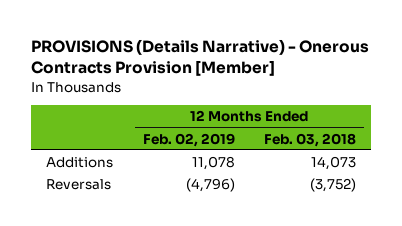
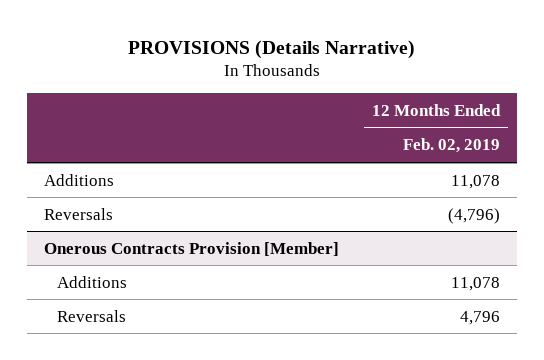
[31,39,370,77] PROVISIONS (Details Narrative) - Onerous Contracts Provision [Member] -> [128,39,416,59] PROVISIONS (Details Narrative)
[264,132,357,147] Feb. 03, 2018 -> none
none -> [43,241,339,256] Onerous Contracts Provision [Member]
none -> [56,275,127,288] Additions
none -> [56,309,126,322] Reversals

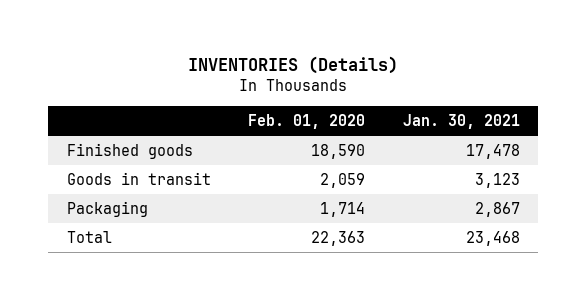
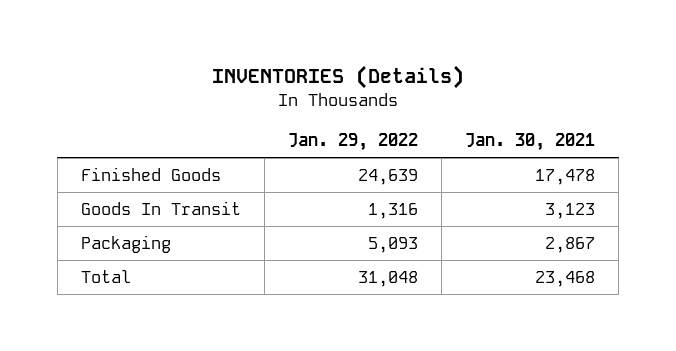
[248,114,366,130] Feb. 01, 2020 -> none
none -> [287,133,418,152] Jan. 29, 2022
[66,143,193,160] Finished goods -> [80,166,221,181] Finished Goods
[66,172,211,186] Goods in transit -> [80,200,241,215] Goods In Transit

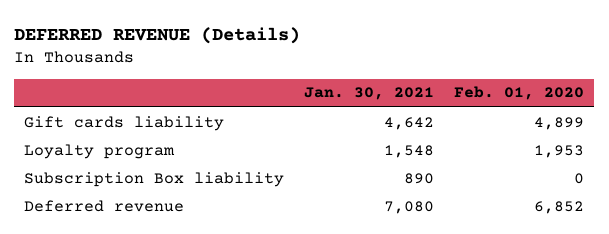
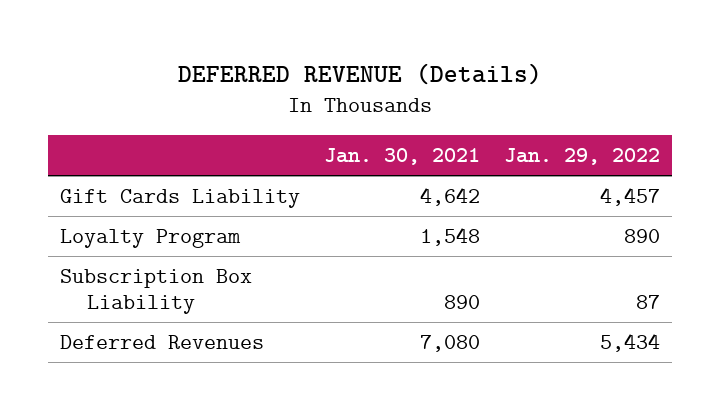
[454,86,585,101] Feb. 01, 2020 -> none
none -> [504,147,661,165] Jan. 29, 2022
[24,199,185,212] Deferred revenue -> none
[24,115,225,131] Gift cards liability -> [59,188,300,208] Gift Cards Liability
[24,143,176,159] Loyalty program -> [59,228,241,248] Loyalty Program
[24,171,285,187] Subscription Box liability -> [59,268,252,314] Subscription Box Liability
none -> [59,334,264,349] Deferred Revenues

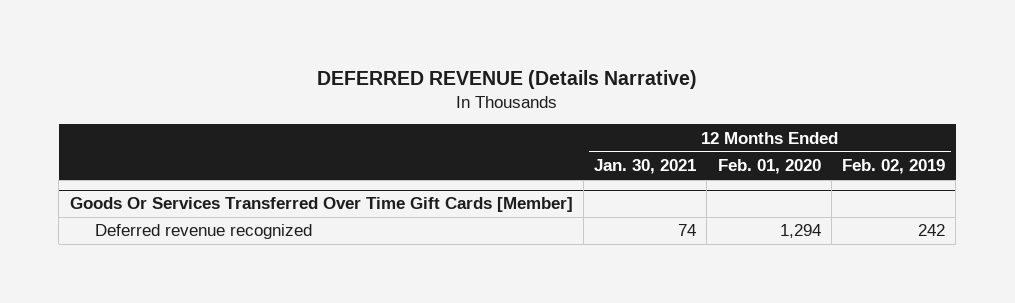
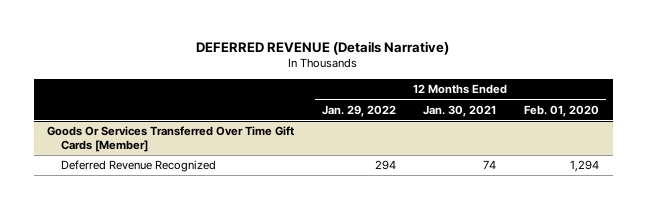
[842,159,946,175] Feb. 02, 2019 -> none
none -> [321,104,396,117] Jan. 29, 2022
[94,224,312,240] Deferred revenue recognized -> [60,160,216,173] Deferred Revenue Recognized

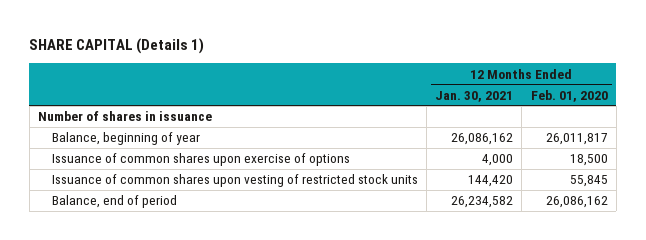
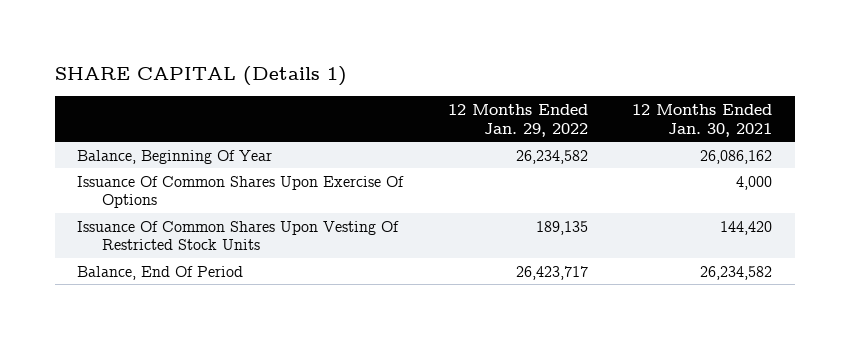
[530,89,608,102] Feb. 01, 2020 -> none
none -> [447,103,588,137] 12 Months Ended Jan. 29, 2022
[38,111,213,122] Number of shares in issuance -> none
[51,132,200,146] Balance, beginning of year -> [77,149,273,164] Balance, Beginning Of Year
[51,153,350,167] Issuance of common shares upon exercise of options -> [77,175,405,209] Issuance Of Common Shares Upon Exercise Of Options
[51,174,418,188] Issuance of common shares upon vesting of restricted stock units -> [77,220,400,251] Issuance Of Common Shares Upon Vesting Of Restricted Stock Units
[51,195,177,209] Balance, end of period -> [77,265,244,280] Balance, End Of Period

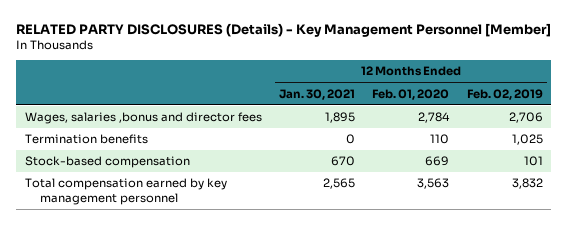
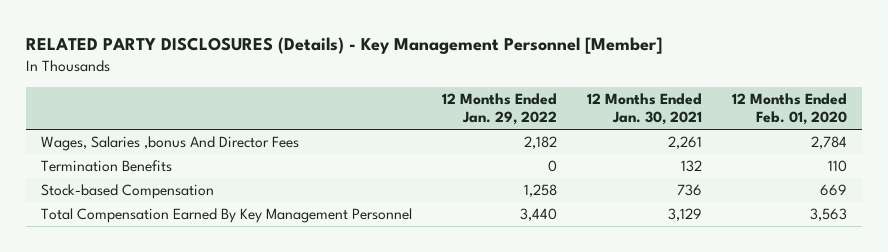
[466,88,543,100] Feb. 02, 2019 -> none
none -> [442,92,558,126] 12 Months Ended Jan. 29, 2022
[24,112,262,125] Wages, salaries ,bonus and director fees -> [41,135,300,151] Wages, Salaries ,bonus And Director Fees
[325,112,356,124] 1,895 -> [668,135,703,149] 2,261
[24,134,148,145] Termination benefits -> [41,159,173,172] Termination Benefits
[346,134,356,145] 0 -> [681,159,703,172] 132
[24,156,190,169] Stock-based compensation -> [41,183,215,199] Stock-based Compensation
[331,156,356,167] 670 -> [677,183,703,196] 736
[24,178,227,205] Total compensation earned by key management personnel -> [41,207,413,223] Total Compensation Earned By Key Management Personnel
[323,178,356,190] 2,565 -> [668,207,703,221] 3,129

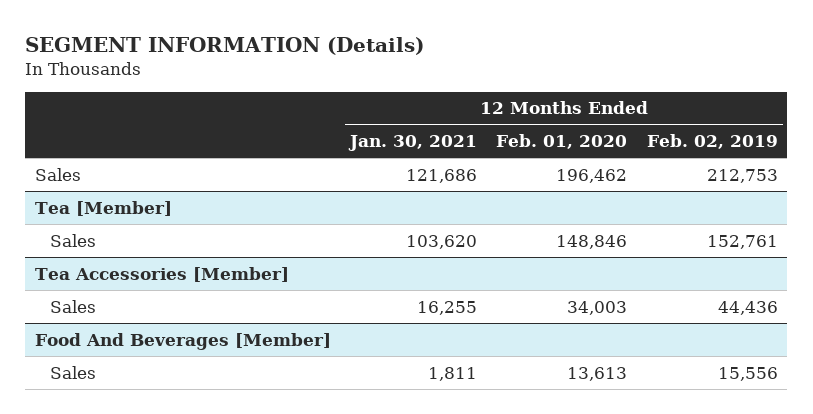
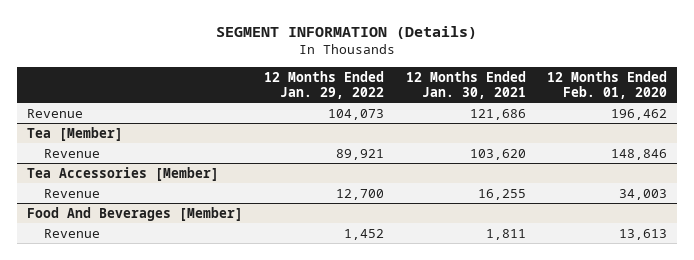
[646,134,778,150] Feb. 02, 2019 -> none
none -> [264,70,385,99] 12 Months Ended Jan. 29, 2022
[34,167,81,181] Sales -> [27,108,84,118] Revenue
[50,233,97,247] Sales -> [43,148,100,158] Revenue
[50,299,97,313] Sales -> [43,188,100,198] Revenue
[50,365,97,379] Sales -> [43,228,100,238] Revenue

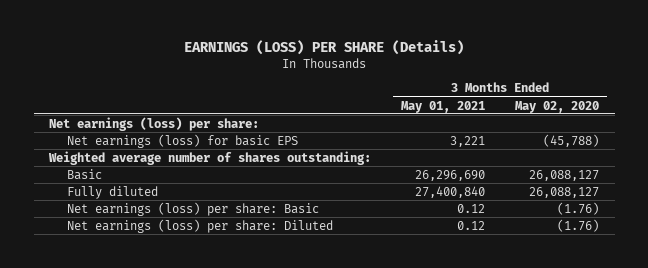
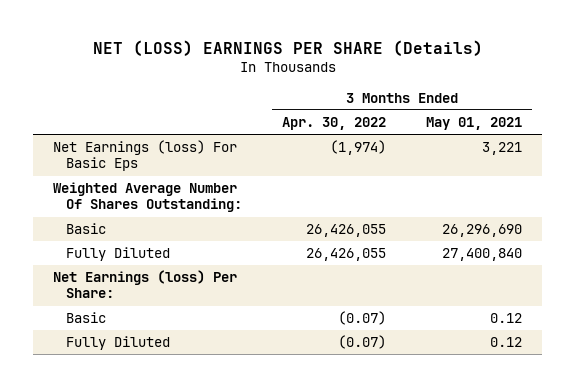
[184,39,465,55] EARNINGS (LOSS) PER SHARE (Details) -> [92,39,483,56] NET (LOSS) EARNINGS PER SHARE (Details)
[515,100,600,113] May 02, 2020 -> none
none -> [282,116,387,130] Apr. 30, 2022
[48,116,259,131] Net earnings (loss) per share: -> none
[66,133,298,148] Net earnings (loss) for basic EPS -> [53,140,238,172] Net Earnings (loss) For Basic Eps
[47,150,371,165] Weighted average number of shares outstanding: -> [53,182,243,213] Weighted Average Number Of Shares Outstanding:
[66,185,158,199] Fully diluted -> [66,247,171,262] Fully Diluted
none -> [53,270,238,299] Net Earnings (loss) Per Share:
[66,201,319,216] Net earnings (loss) per share: Basic -> [66,312,107,324] Basic
[66,218,333,233] Net earnings (loss) per share: Diluted -> [66,336,171,351] Fully Diluted

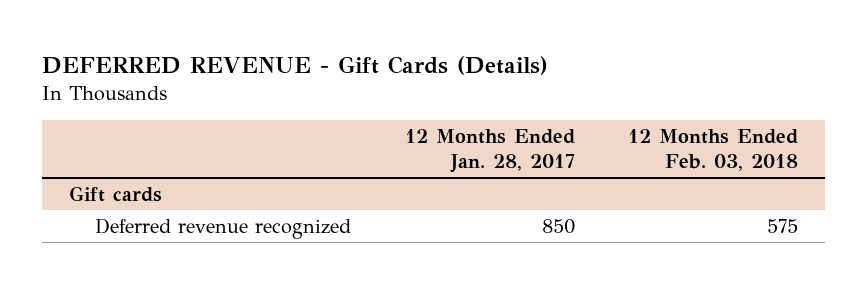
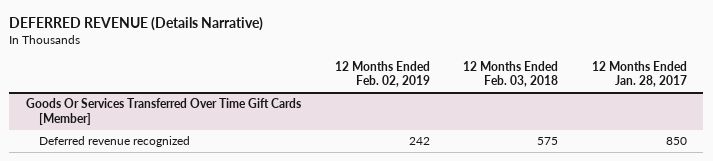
[42,56,549,76] DEFERRED REVENUE - Gift Cards (Details) -> [9,16,264,31] DEFERRED REVENUE (Details Narrative)
none -> [334,60,430,88] 12 Months Ended Feb. 02, 2019
[68,185,162,202] Gift cards -> [26,98,302,125] Goods Or Services Transferred Over Time Gift Cards [Member]

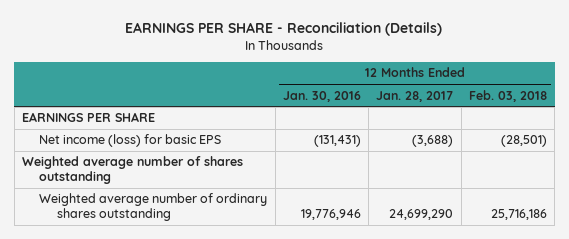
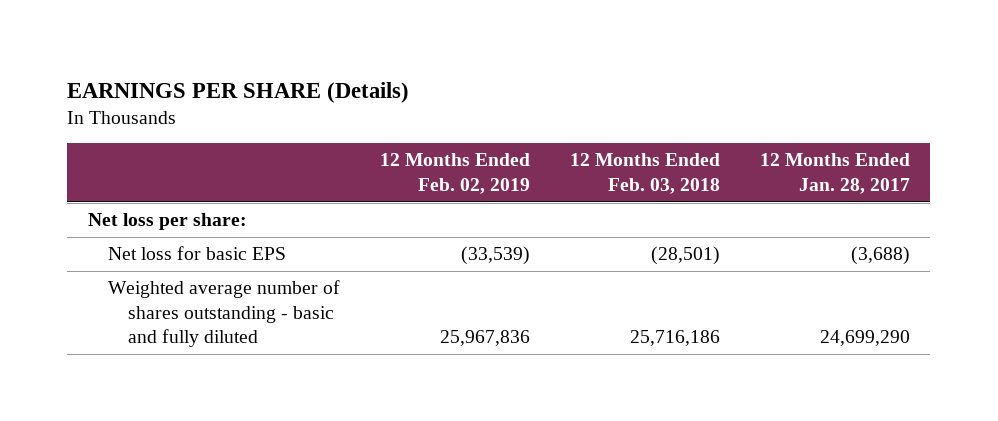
[125,22,443,37] EARNINGS PER SHARE - Reconciliation (Details) -> [67,81,410,103] EARNINGS PER SHARE (Details)
[282,90,361,102] Jan. 30, 2016 -> none
none -> [379,153,530,194] 12 Months Ended Feb. 02, 2019
[21,156,243,185] Weighted average number of shares outstanding -> none
[21,112,155,123] EARNINGS PER SHARE -> [87,213,247,231] Net loss per share:
[39,134,222,148] Net income (loss) for basic EPS -> [107,246,286,261] Net loss for basic EPS
[39,193,268,222] Weighted average number of ordinary shares outstanding -> [107,280,340,348] Weighted average number of shares outstanding - basic and fully diluted

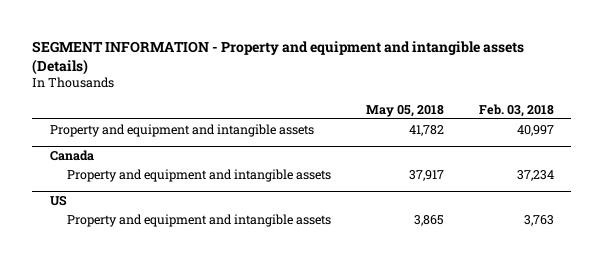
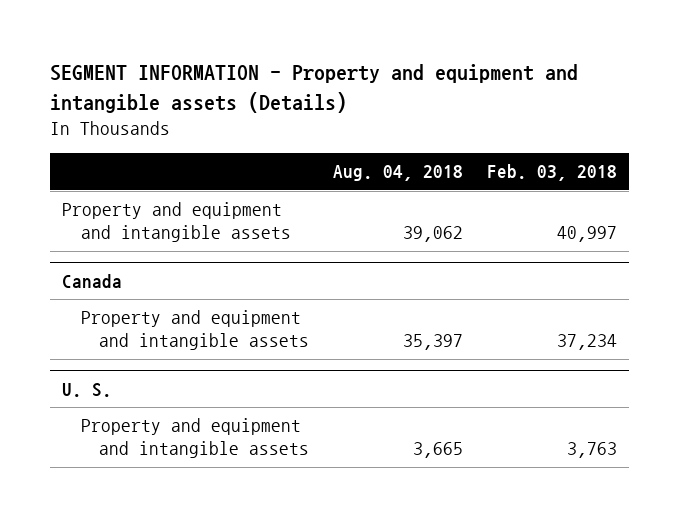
[366,104,445,117] May 05, 2018 -> none
none -> [333,165,464,182] Aug. 04, 2018
[49,195,67,207] US -> [62,382,113,397] U. S.

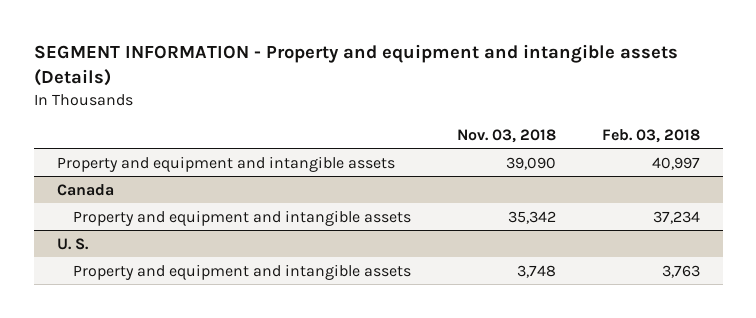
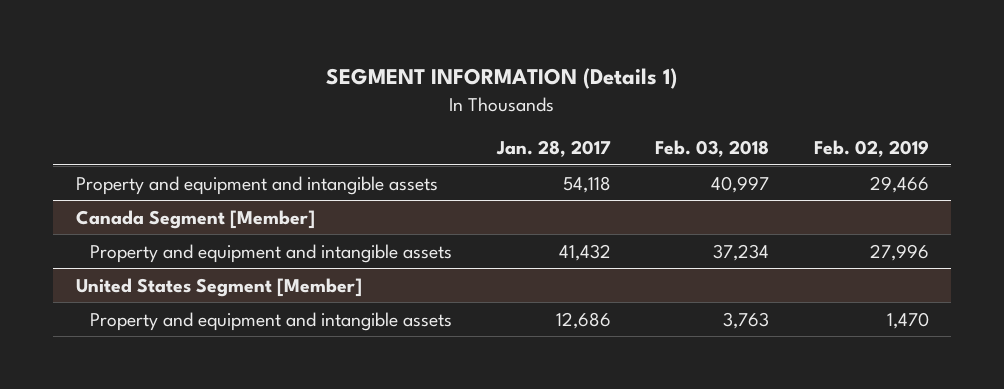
[33,44,678,87] SEGMENT INFORMATION - Property and equipment and intangible assets (Details) -> [326,68,678,90] SEGMENT INFORMATION (Details 1)
[457,128,557,143] Nov. 03, 2018 -> none
none -> [495,140,611,158] Jan. 28, 2017
none -> [813,140,929,158] Feb. 02, 2019
[56,183,114,196] Canada -> [75,209,315,229] Canada Segment [Member]
[56,237,89,250] U. S. -> [75,277,362,297] United States Segment [Member]

